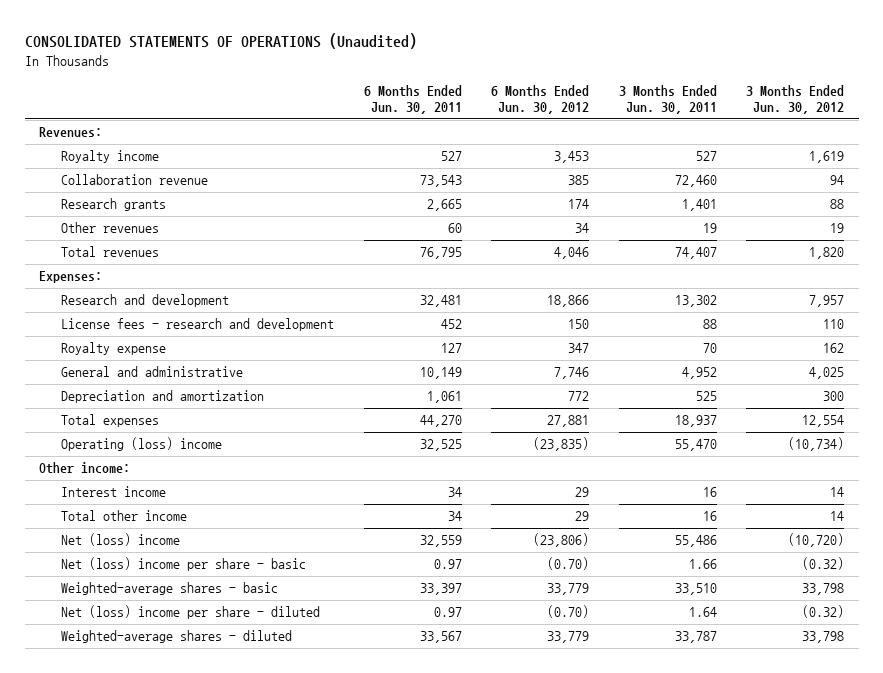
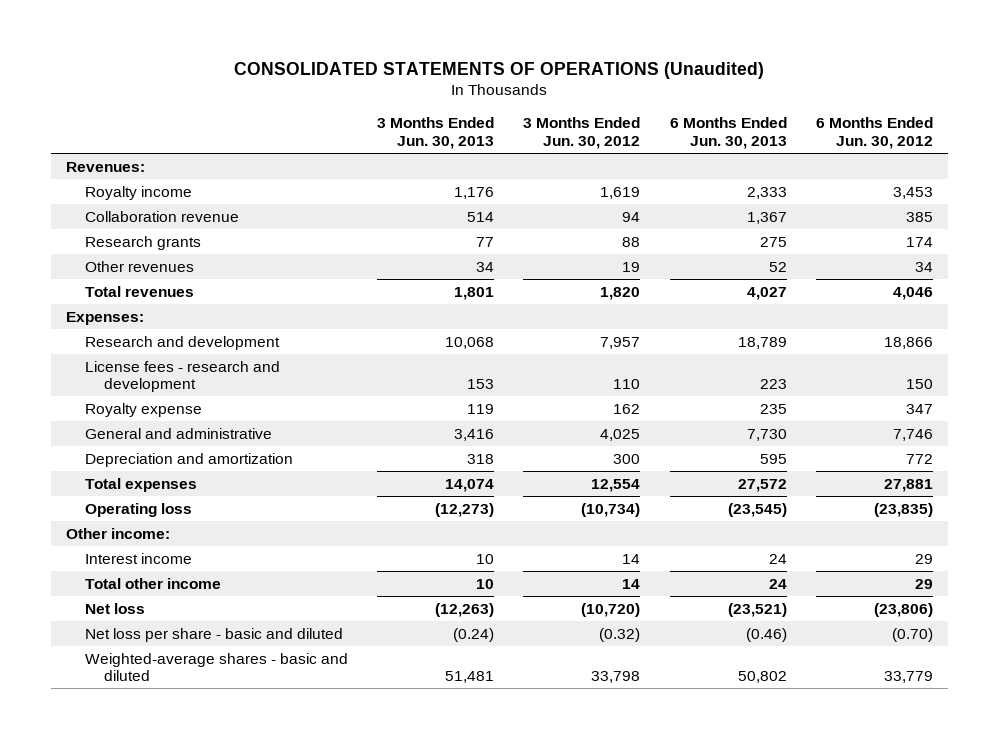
[363,85,462,115] 6 Months Ended Jun. 30, 2011 -> none
[618,85,717,115] 3 Months Ended Jun. 30, 2011 -> none
none -> [377,117,495,150] 3 Months Ended Jun. 30, 2013
none -> [669,117,787,150] 6 Months Ended Jun. 30, 2013
[61,437,223,452] Operating (loss) income -> [84,502,192,517] Operating loss
[61,605,321,620] Net (loss) income per share - diluted -> none
[61,630,293,644] Weighted-average shares - diluted -> none
[61,533,181,547] Net (loss) income -> [84,602,145,614] Net loss
[61,557,307,572] Net (loss) income per share - basic -> [84,627,343,642] Net loss per share - basic and diluted
[61,582,279,596] Weighted-average shares - basic -> [84,652,348,682] Weighted-average shares - basic and diluted

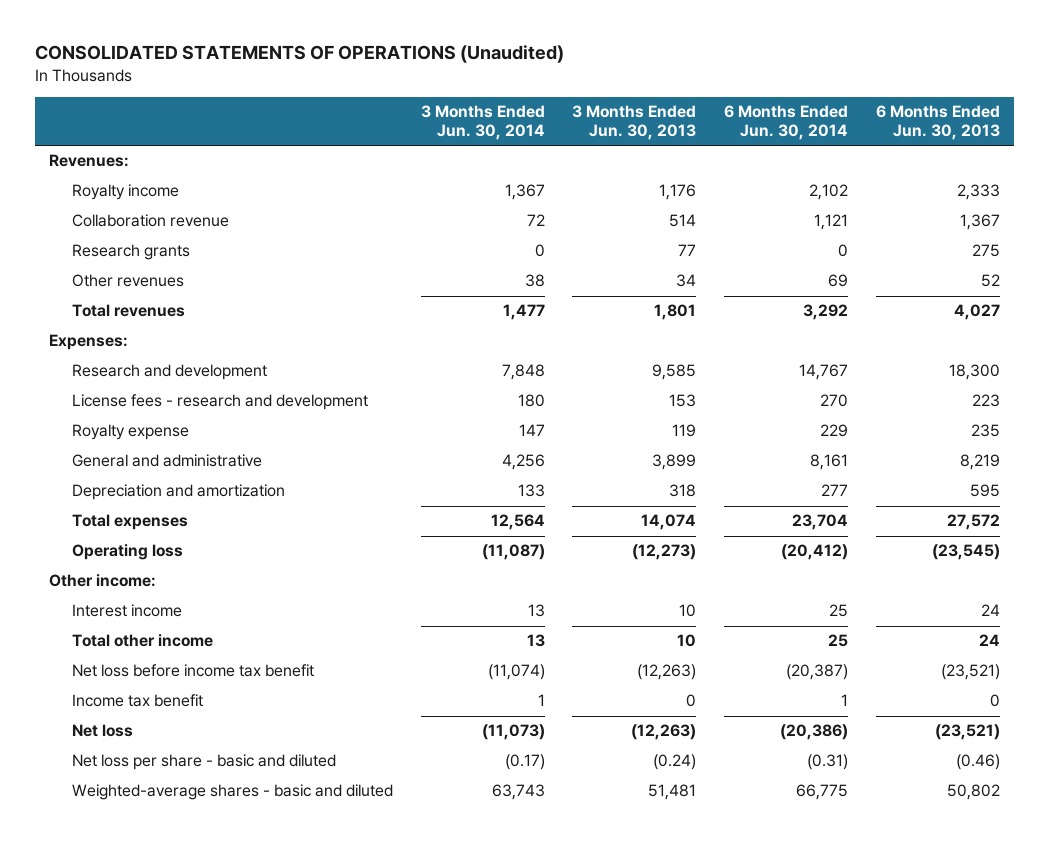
[523,117,641,150] 3 Months Ended Jun. 30, 2012 -> none
[815,117,933,150] 6 Months Ended Jun. 30, 2012 -> none
none -> [420,105,545,141] 3 Months Ended Jun. 30, 2014
none -> [724,105,849,141] 6 Months Ended Jun. 30, 2014
[445,336,495,349] 10,068 -> [652,364,697,381] 9,585
[737,336,787,349] 18,789 -> [949,364,1001,381] 18,300
[454,428,495,441] 3,416 -> [652,454,697,471] 3,899
[746,428,787,441] 7,730 -> [960,454,1001,471] 8,219
none -> [71,664,314,678] Net loss before income tax benefit
none -> [71,694,203,708] Income tax benefit

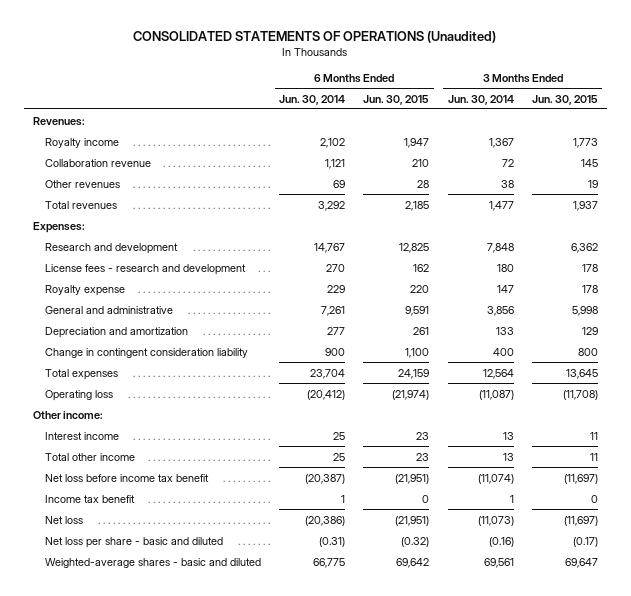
[572,105,697,141] 3 Months Ended Jun. 30, 2013 -> none
[876,105,1001,141] 6 Months Ended Jun. 30, 2013 -> none
none -> [363,94,430,105] Jun. 30, 2015
none -> [531,94,598,105] Jun. 30, 2015
[71,244,190,261] Research grants -> none
[501,454,545,471] 4,256 -> [486,305,514,316] 3,856
[810,454,849,471] 8,161 -> [321,305,346,316] 7,261
none -> [44,347,248,358] Change in contingent consideration liability
[504,754,545,771] (0.17) -> [488,536,514,547] (0.16)
[491,784,545,801] 63,743 -> [483,557,514,568] 69,561

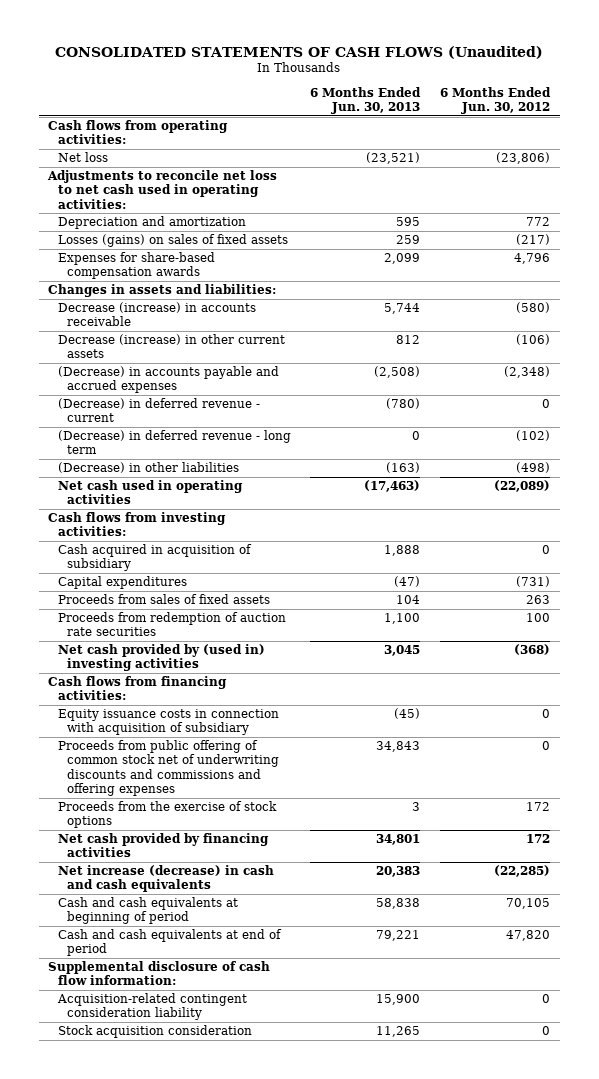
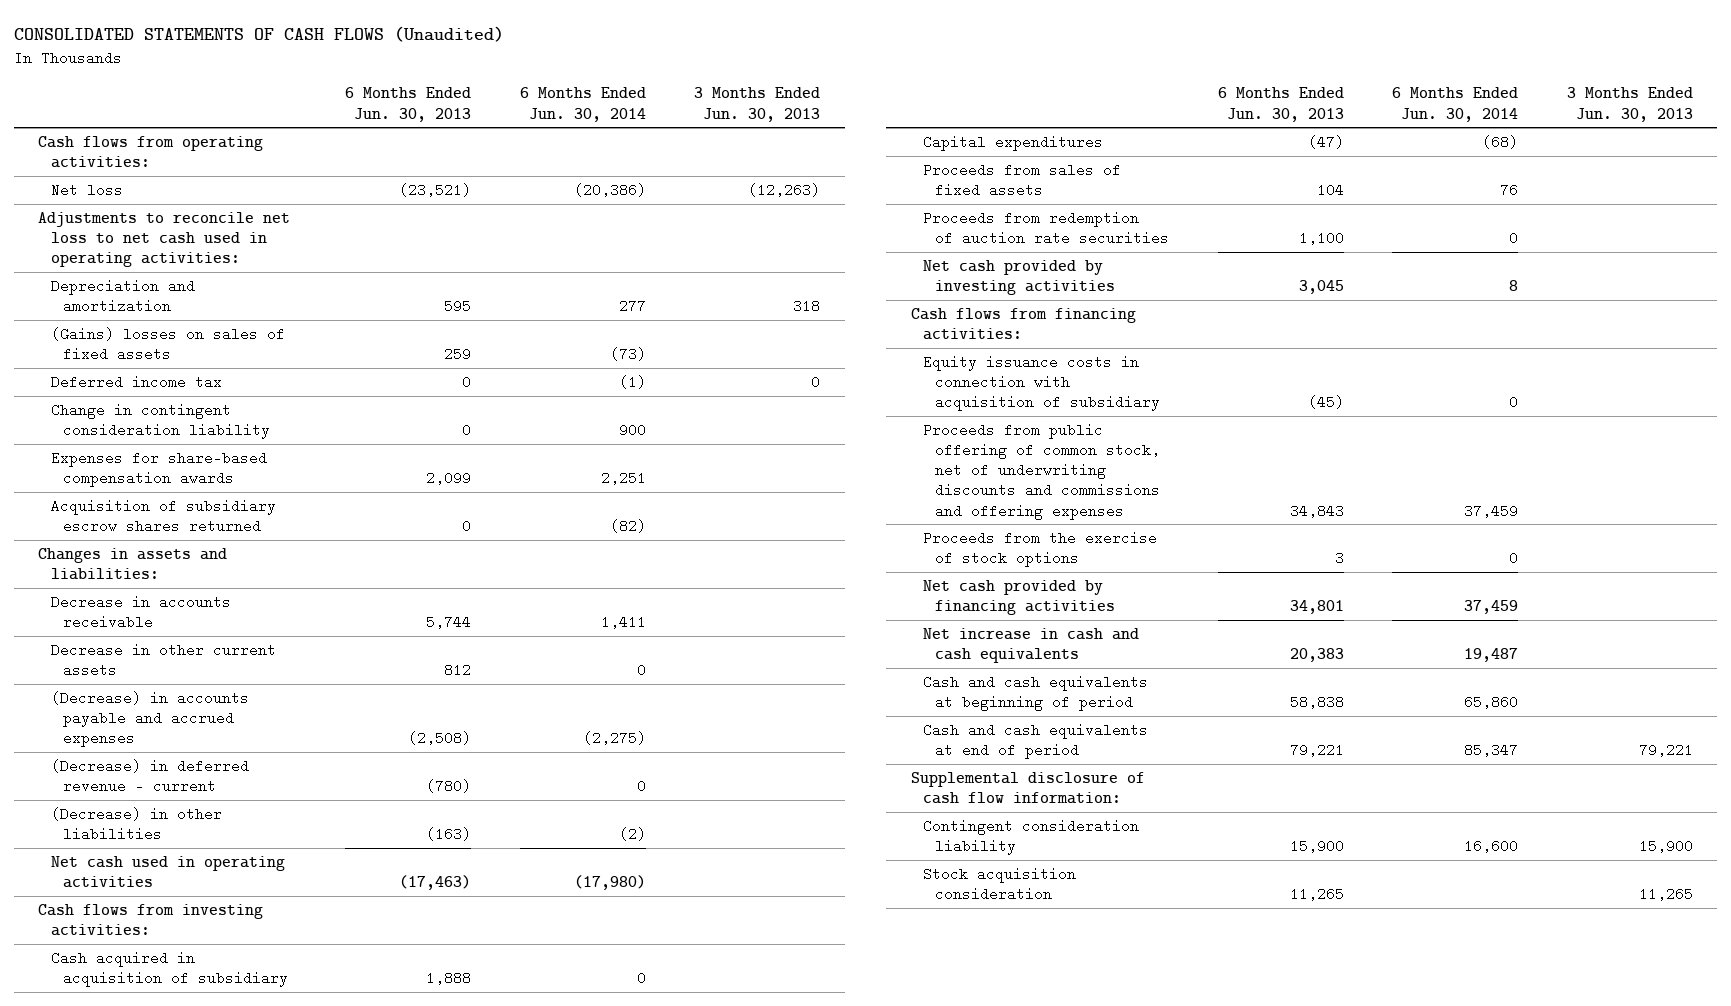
[440,86,552,115] 6 Months Ended Jun. 30, 2012 -> none
none -> [519,87,646,122] 6 Months Ended Jun. 30, 2014
none -> [694,87,821,122] 3 Months Ended Jun. 30, 2013
[57,234,288,248] Losses (gains) on sales of fixed assets -> [50,327,285,362] (Gains) losses on sales of fixed assets
none -> [50,375,222,390] Deferred income tax
none -> [50,403,270,440] Change in contingent consideration liability
none -> [50,499,276,534] Acquisition of subsidiary escrow shares returned
[57,302,256,327] Decrease (increase) in accounts receivable -> [50,595,231,630] Decrease in accounts receivable
[57,334,285,359] Decrease (increase) in other current assets -> [50,643,276,678] Decrease in other current assets
[57,430,291,455] (Decrease) in deferred revenue - long term -> none
[57,644,265,672] Net cash provided by (used in) investing activities -> [922,260,1115,296] Net cash provided by investing activities
[57,740,279,797] Proceeds from public offering of common stock net of underwriting discounts and commissions and offering expenses -> [922,423,1160,520] Proceeds from public offering of common stock, net of underwriting discounts and commissions and offering expenses
[57,865,274,893] Net increase (decrease) in cash and cash equivalents -> [922,628,1139,664] Net increase in cash and cash equivalents
[56,993,247,1021] Acquisition-related contingent consideration liability -> [922,819,1139,856] Contingent consideration liability

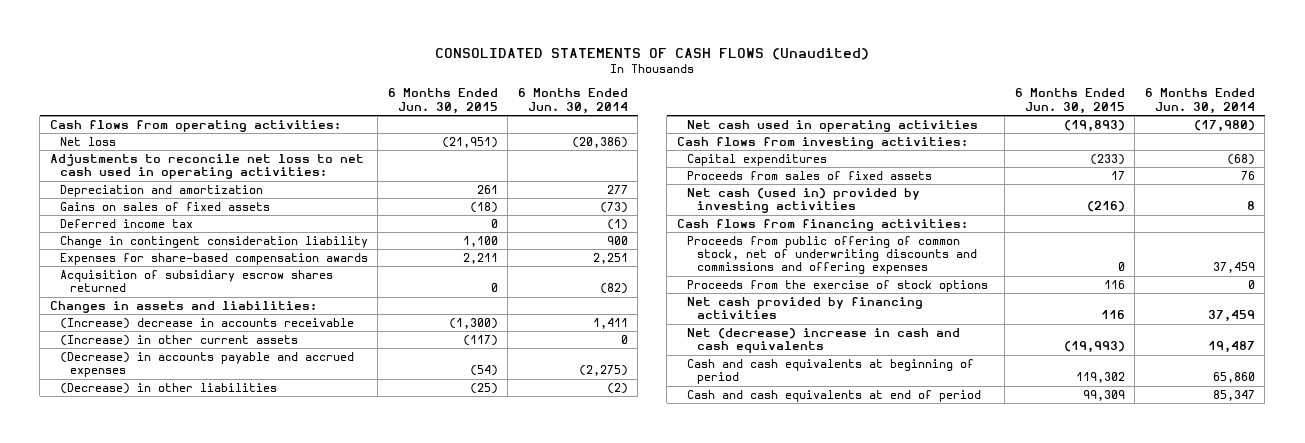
[345,87,472,122] 6 Months Ended Jun. 30, 2013 -> none
[694,87,821,122] 3 Months Ended Jun. 30, 2013 -> none
none -> [387,88,498,114] 6 Months Ended Jun. 30, 2015
[50,327,285,362] (Gains) losses on sales of fixed assets -> [59,202,270,212] Gains on sales of fixed assets
[50,595,231,630] Decrease in accounts receivable -> [59,318,354,330] (Increase) decrease in accounts receivable
[50,643,276,678] Decrease in other current assets -> [59,335,298,347] (Increase) in other current assets
[50,759,249,794] (Decrease) in deferred revenue - current -> none
[50,951,288,988] Cash acquired in acquisition of subsidiary -> none
[922,211,1169,246] Proceeds from redemption of auction rate securities -> none
[922,260,1115,296] Net cash provided by investing activities -> [686,188,920,214] Net cash (used in) provided by investing activities
[922,355,1160,412] Equity issuance costs in connection with acquisition of subsidiary -> none
[922,628,1139,664] Net increase in cash and cash equivalents -> [686,328,960,354] Net (decrease) increase in cash and cash equivalents
[910,772,1145,805] Supplemental disclosure of cash flow information: -> none
[922,819,1139,856] Contingent consideration liability -> none
[922,867,1076,902] Stock acquisition consideration -> none

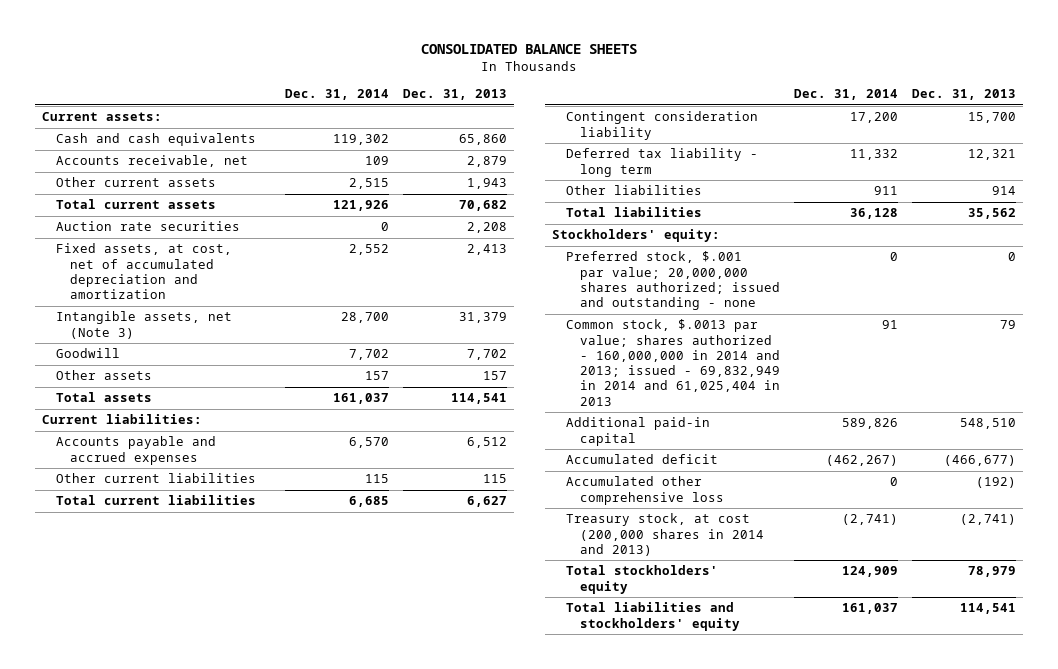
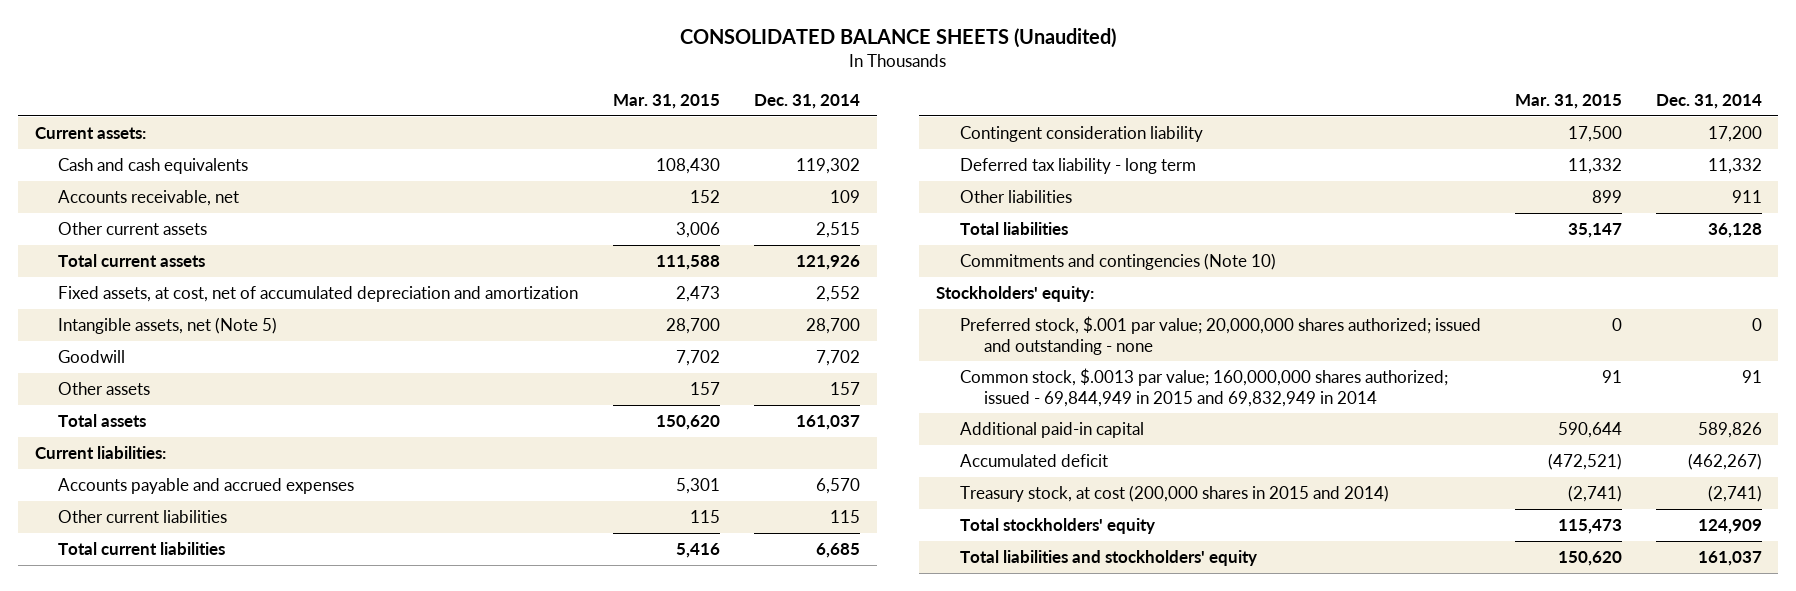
[421,44,638,55] CONSOLIDATED BALANCE SHEETS -> [680,28,1117,49] CONSOLIDATED BALANCE SHEETS (Unaudited)
[402,89,507,101] Dec. 31, 2013 -> none
none -> [613,94,721,110] Mar. 31, 2015
[56,221,241,232] Auction rate securities -> none
[56,311,233,339] Intangible assets, net (Note 3) -> [58,317,278,335] Intangible assets, net (Note 5)
none -> [960,253,1277,271] Commitments and contingencies (Note 10)
[565,319,781,406] Common stock, $.0013 par value; shares authorized - 160,000,000 in 2014 and 2013; issued - 69,832,949 in 2014 and 61,025,404 in 2013 -> [960,368,1449,407] Common stock, $.0013 par value; 160,000,000 shares authorized; issued - 69,844,949 in 2015 and 69,832,949 in 2014
[565,476,725,505] Accumulated other comprehensive loss -> none
[565,513,765,556] Treasury stock, at cost (200,000 shares in 2014 and 2013) -> [960,485,1390,503] Treasury stock, at cost (200,000 shares in 2015 and 2014)

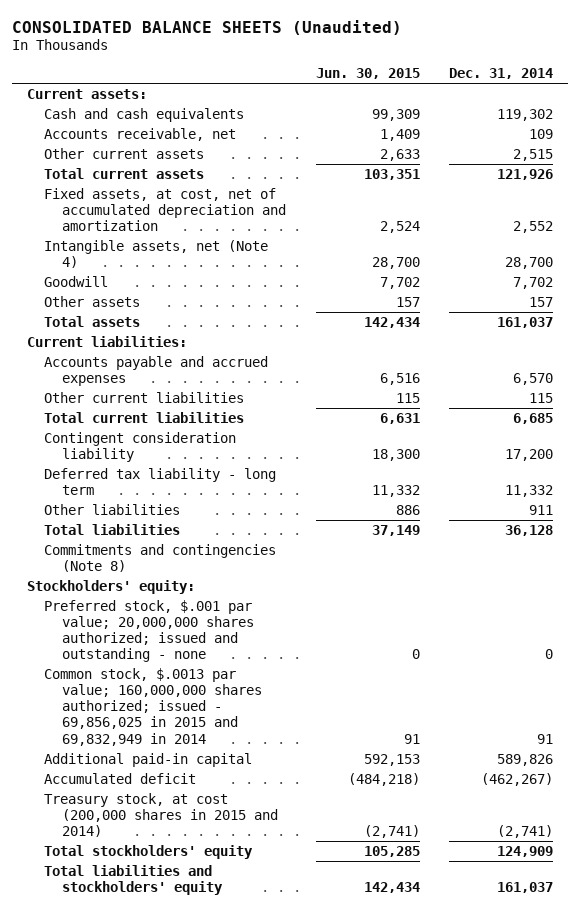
[613,94,721,110] Mar. 31, 2015 -> none
none -> [315,68,420,80] Jun. 30, 2015
[58,317,278,335] Intangible assets, net (Note 5) -> [44,239,269,268] Intangible assets, net (Note 4)
[960,253,1277,271] Commitments and contingencies (Note 10) -> [44,543,277,572] Commitments and contingencies (Note 8)
[960,368,1449,407] Common stock, $.0013 par value; 160,000,000 shares authorized; issued - 69,844,949 in 2015 and 69,832,949 in 2014 -> [44,667,263,746] Common stock, $.0013 par value; 160,000,000 shares authorized; issued - 69,856,025 in 2015 and 69,832,949 in 2014

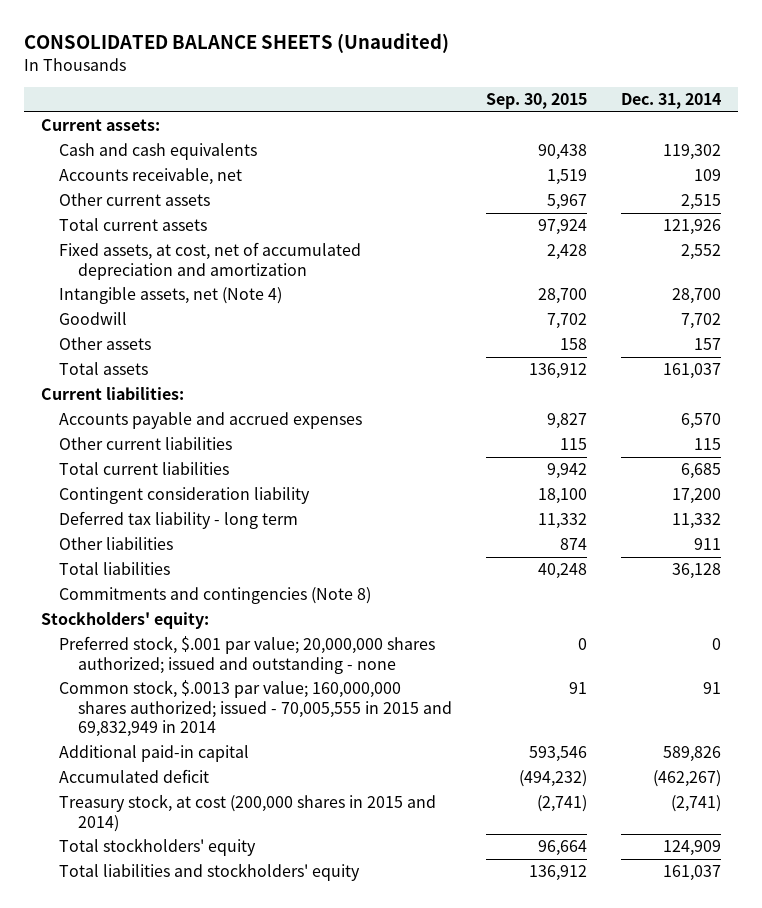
[315,68,420,80] Jun. 30, 2015 -> none
none -> [485,92,587,109] Sep. 30, 2015
[44,667,263,746] Common stock, $.0013 par value; 160,000,000 shares authorized; issued - 69,856,025 in 2015 and 69,832,949 in 2014 -> [59,680,452,737] Common stock, $.0013 par value; 160,000,000 shares authorized; issued - 70,005,555 in 2015 and 69,832,949 in 2014

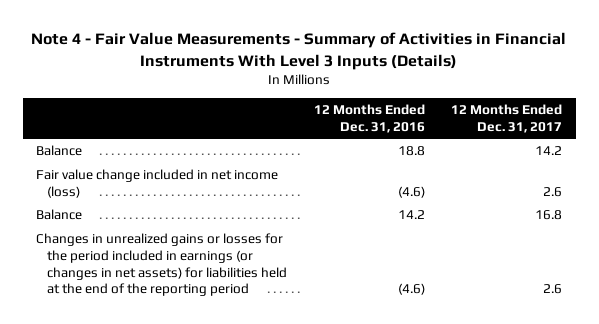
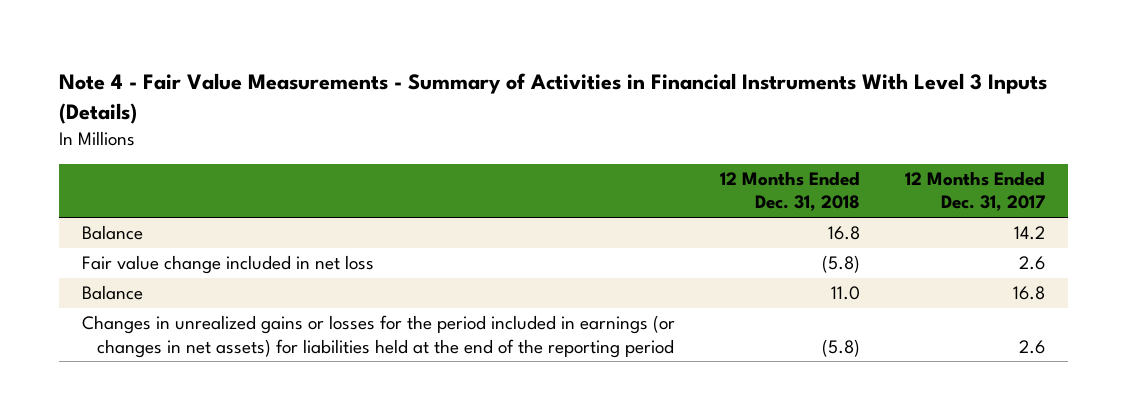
[313,104,425,133] 12 Months Ended Dec. 31, 2016 -> none
none -> [720,170,861,212] 12 Months Ended Dec. 31, 2018
[36,169,279,198] Fair value change included in net income (loss) -> [81,255,374,275] Fair value change included in net loss

